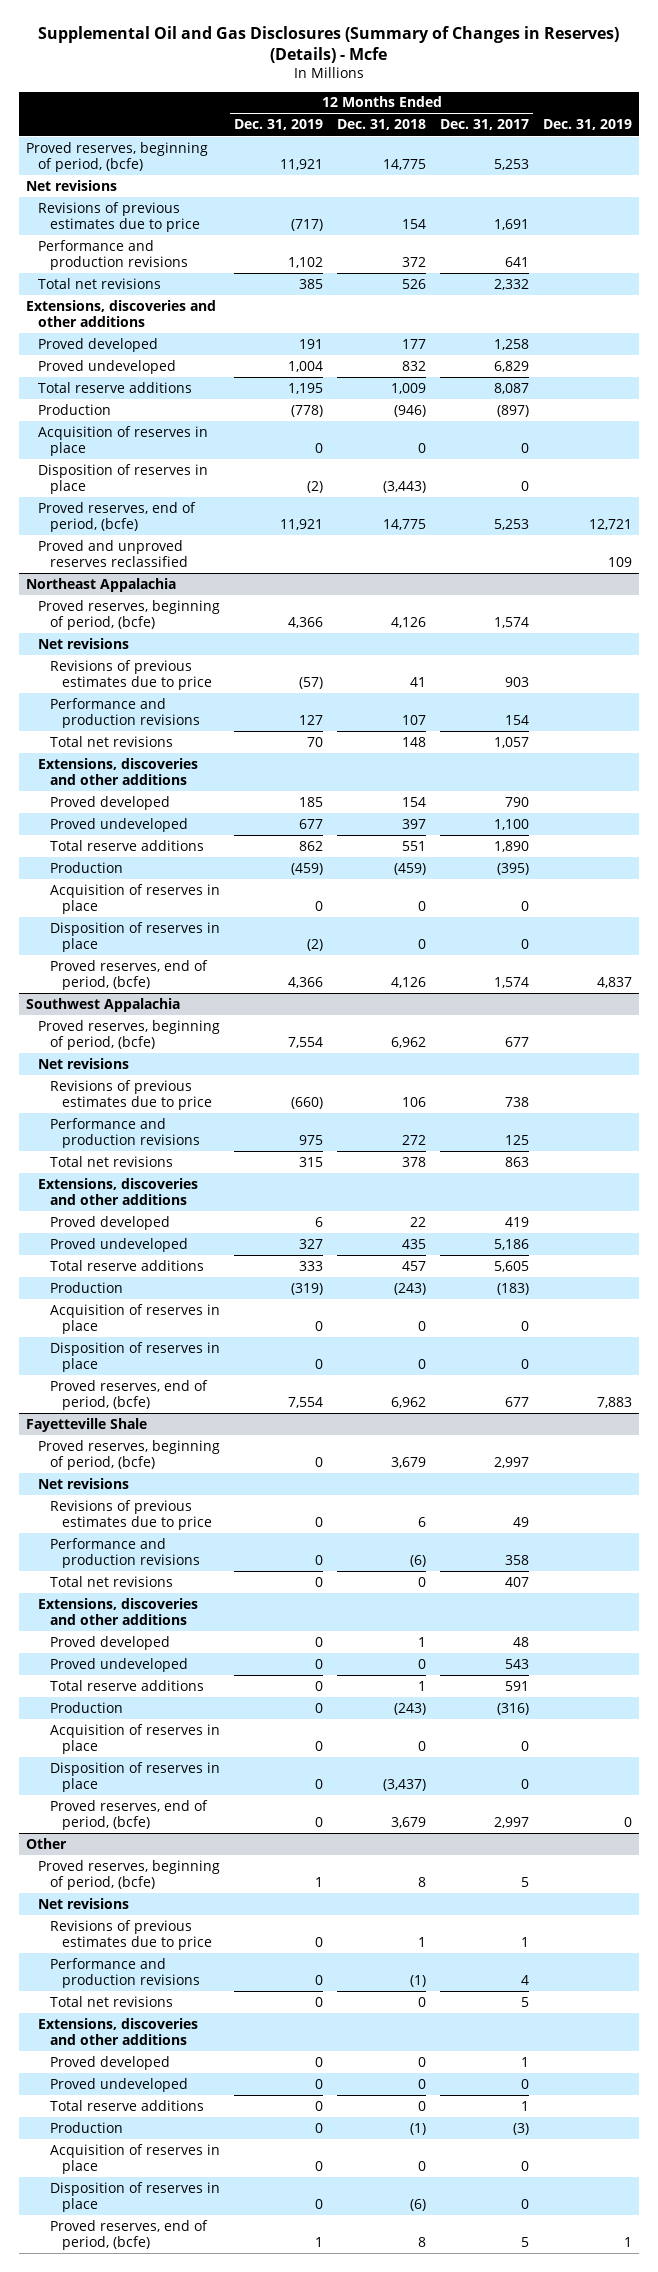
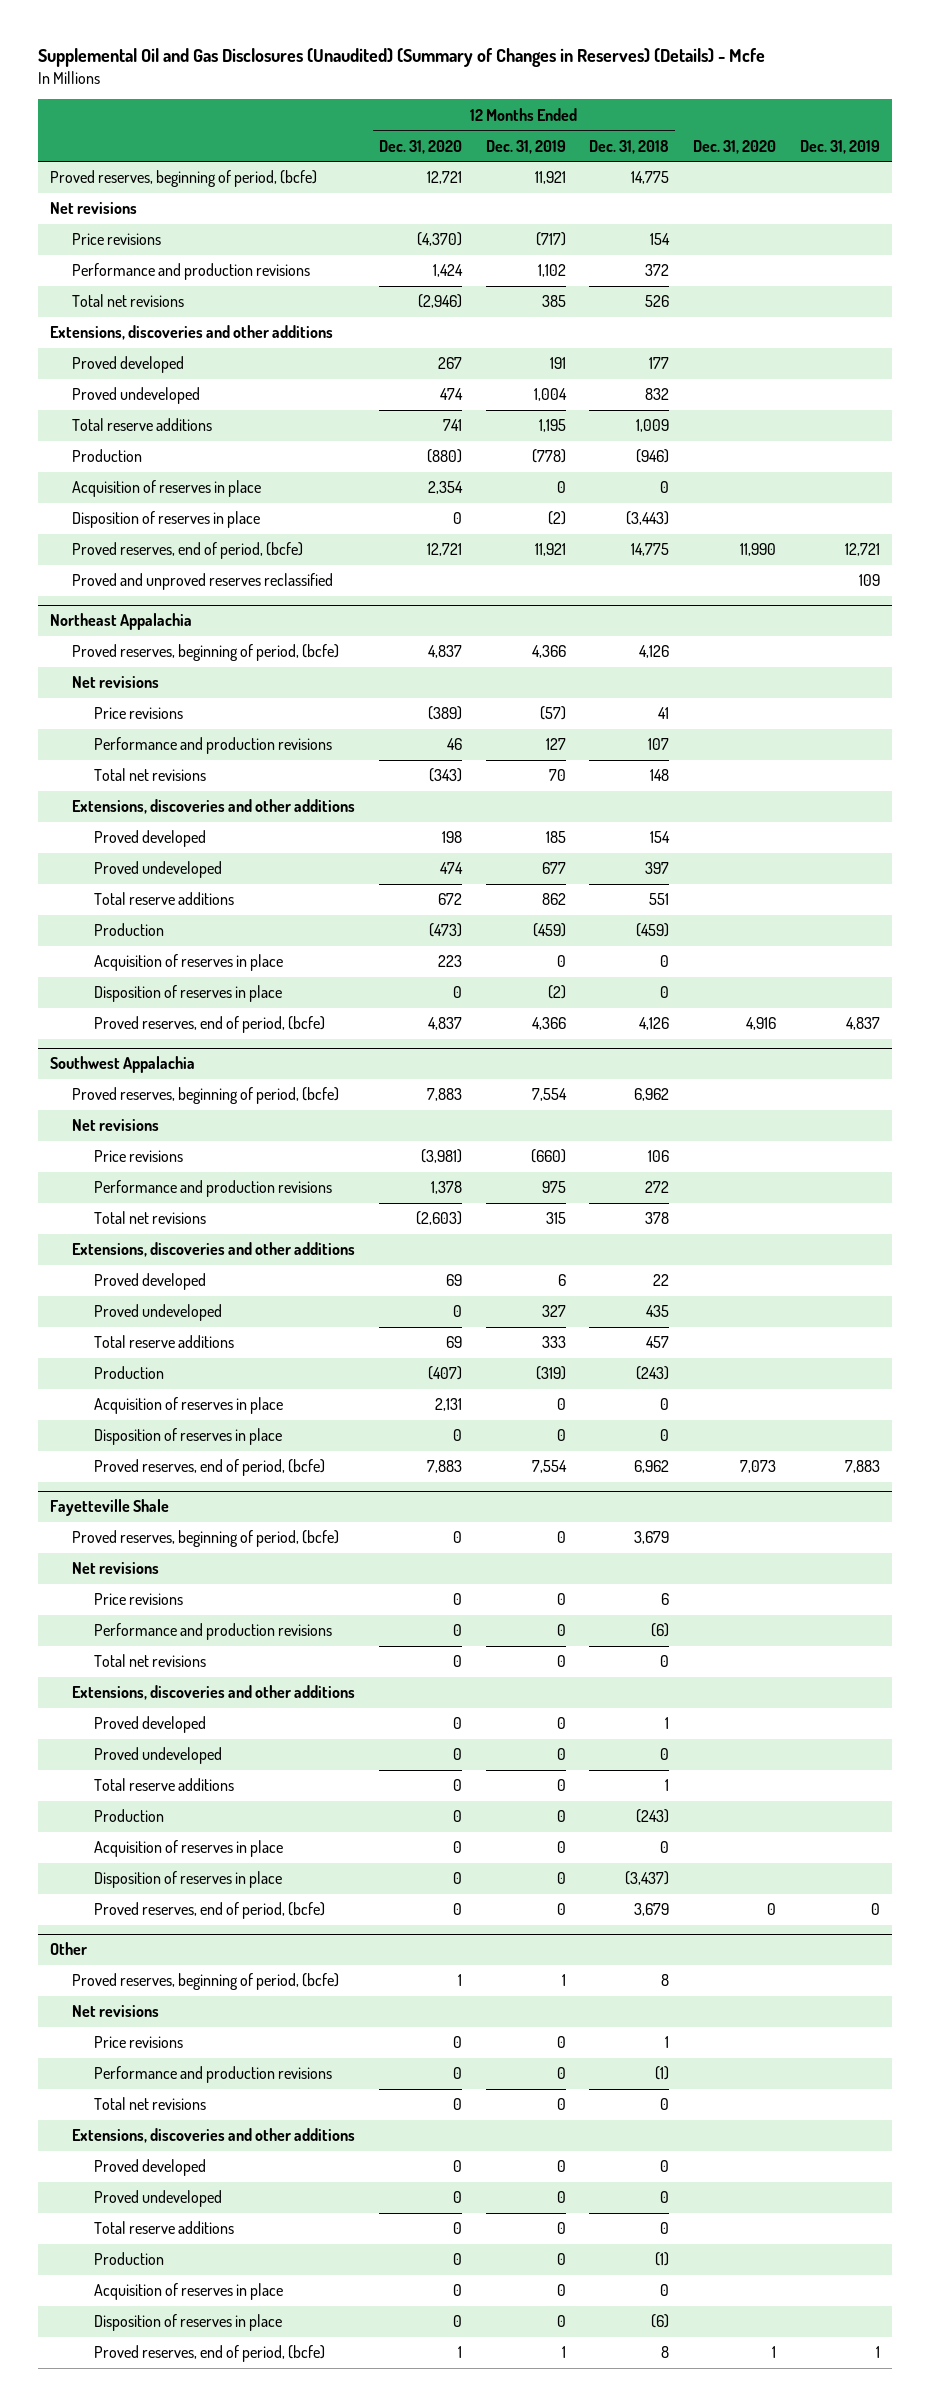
[37,26,619,64] Supplemental Oil and Gas Disclosures (Summary of Changes in Reserves) (Details) - Mcfe -> [37,48,765,68] Supplemental Oil and Gas Disclosures (Unaudited) (Summary of Changes in Reserves) (Details) - Mcfe
[440,119,530,131] Dec. 31, 2017 -> none
none -> [378,139,462,154] Dec. 31, 2020
none -> [693,139,777,154] Dec. 31, 2020
[37,201,200,233] Revisions of previous estimates due to price -> [71,233,161,246] Price revisions
[49,659,212,691] Revisions of previous estimates due to price -> [94,707,184,720] Price revisions
[49,1079,212,1111] Revisions of previous estimates due to price -> [94,1150,184,1163] Price revisions
[49,1499,212,1531] Revisions of previous estimates due to price -> [94,1593,184,1606] Price revisions
[49,1919,212,1951] Revisions of previous estimates due to price -> [94,2036,184,2049] Price revisions

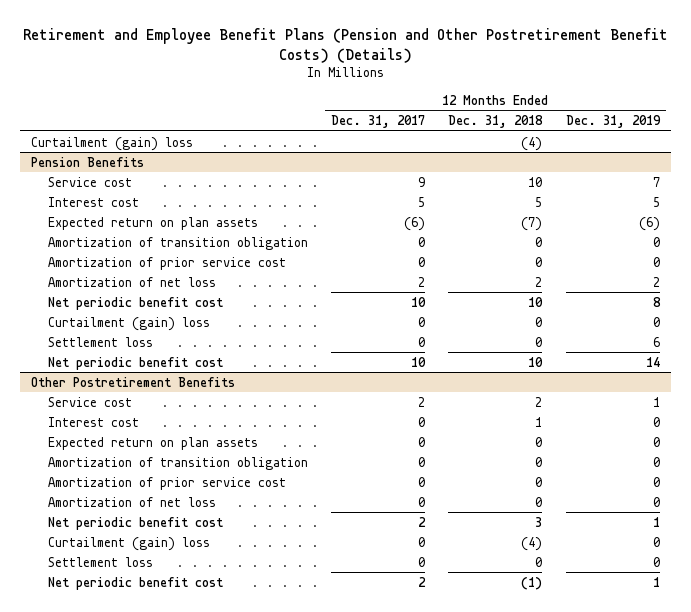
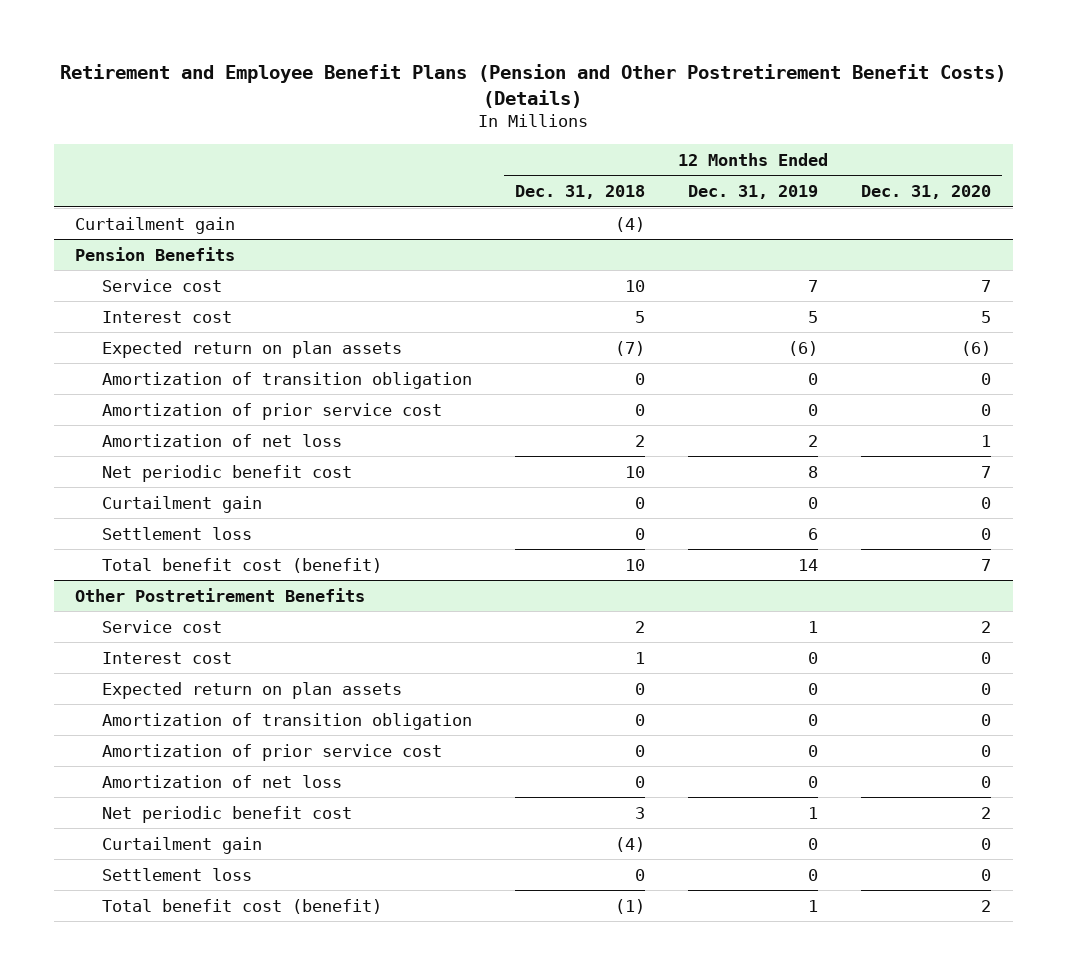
[331,115,426,129] Dec. 31, 2017 -> none
none -> [860,185,991,200] Dec. 31, 2020
[31,136,194,151] Curtailment (gain) loss -> [75,216,236,234] Curtailment gain
[47,316,210,331] Curtailment (gain) loss -> [101,495,262,513] Curtailment gain
[47,356,223,370] Net periodic benefit cost -> [101,557,382,573] Total benefit cost (benefit)
[47,536,210,551] Curtailment (gain) loss -> [101,836,262,854] Curtailment gain
[47,576,223,590] Net periodic benefit cost -> [101,898,382,914] Total benefit cost (benefit)

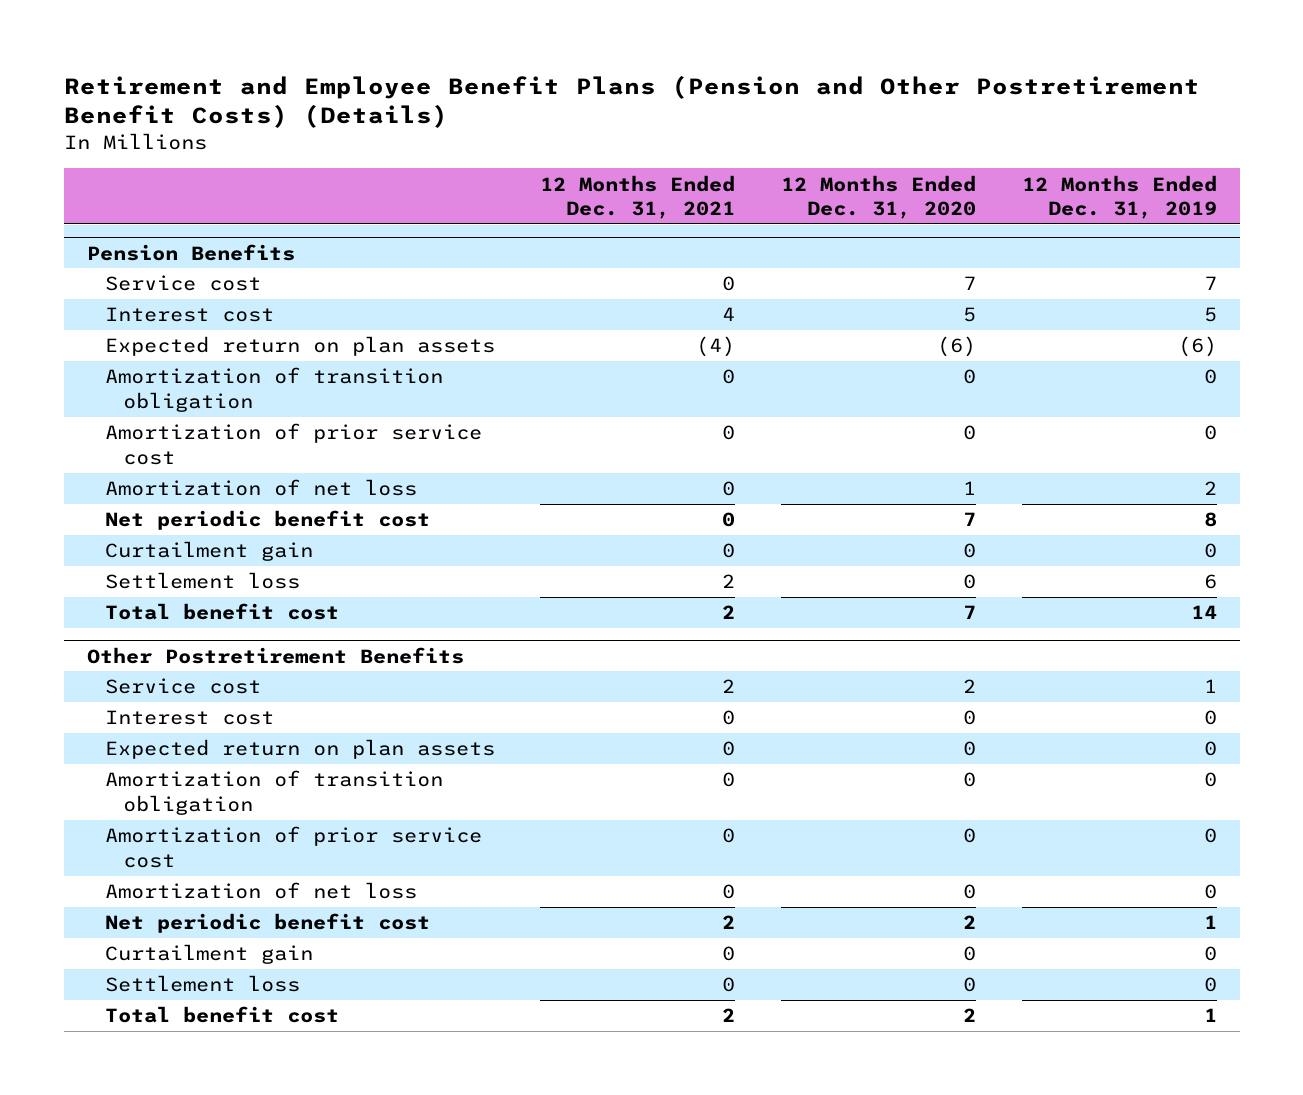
[514,185,645,200] Dec. 31, 2018 -> none
none -> [540,174,736,220] 12 Months Ended Dec. 31, 2021
[75,216,236,234] Curtailment gain -> none
[101,557,382,573] Total benefit cost (benefit) -> [104,603,339,621] Total benefit cost
[101,898,382,914] Total benefit cost (benefit) -> [104,1006,339,1024] Total benefit cost

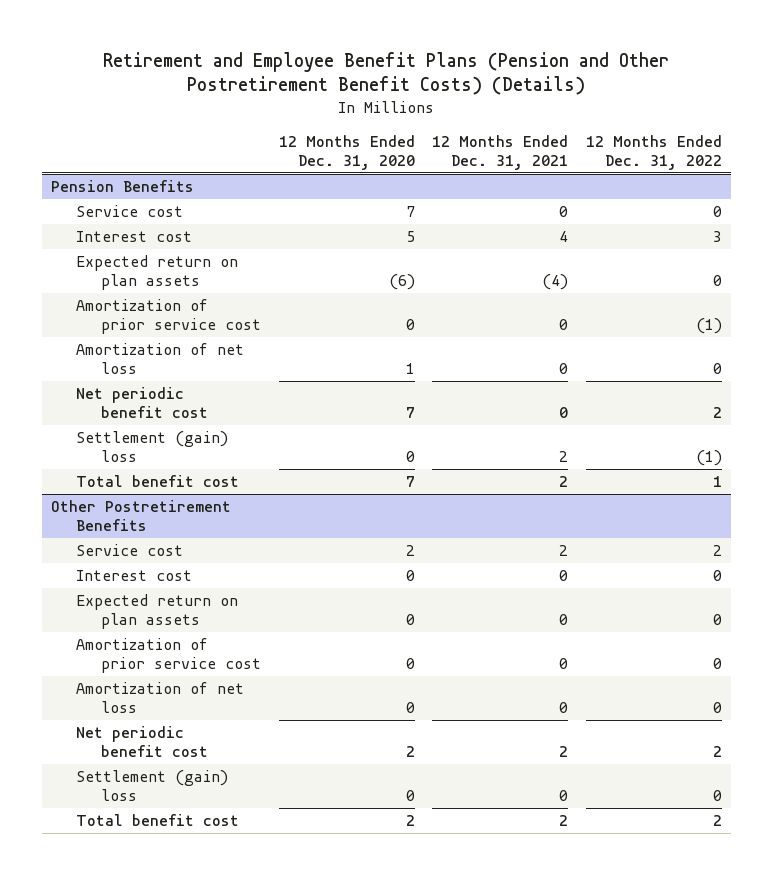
[1021,174,1217,220] 12 Months Ended Dec. 31, 2019 -> none
none -> [585,134,722,170] 12 Months Ended Dec. 31, 2022
[104,367,443,412] Amortization of transition obligation -> none
[104,541,313,562] Curtailment gain -> none
[104,572,300,590] Settlement loss -> [75,430,228,462] Settlement (gain) loss
[104,770,443,815] Amortization of transition obligation -> none
[104,944,313,965] Curtailment gain -> none
[104,975,300,993] Settlement loss -> [75,769,228,801] Settlement (gain) loss

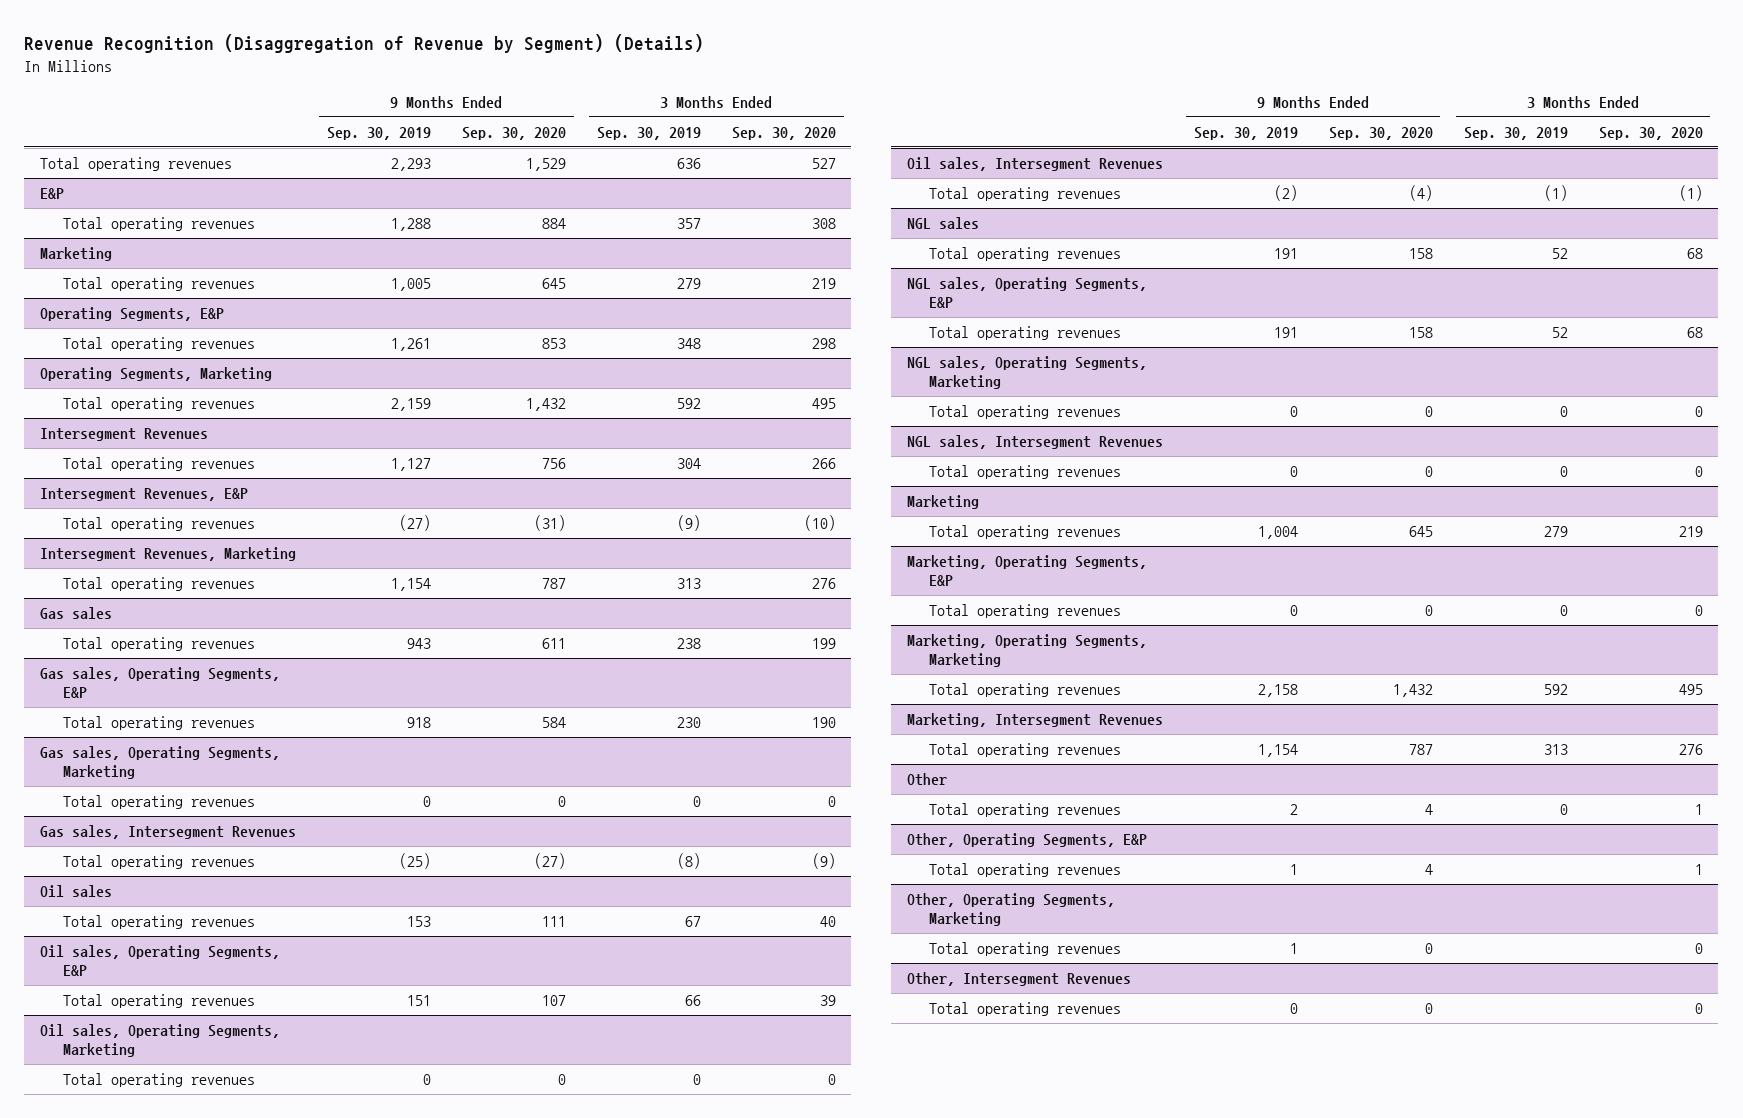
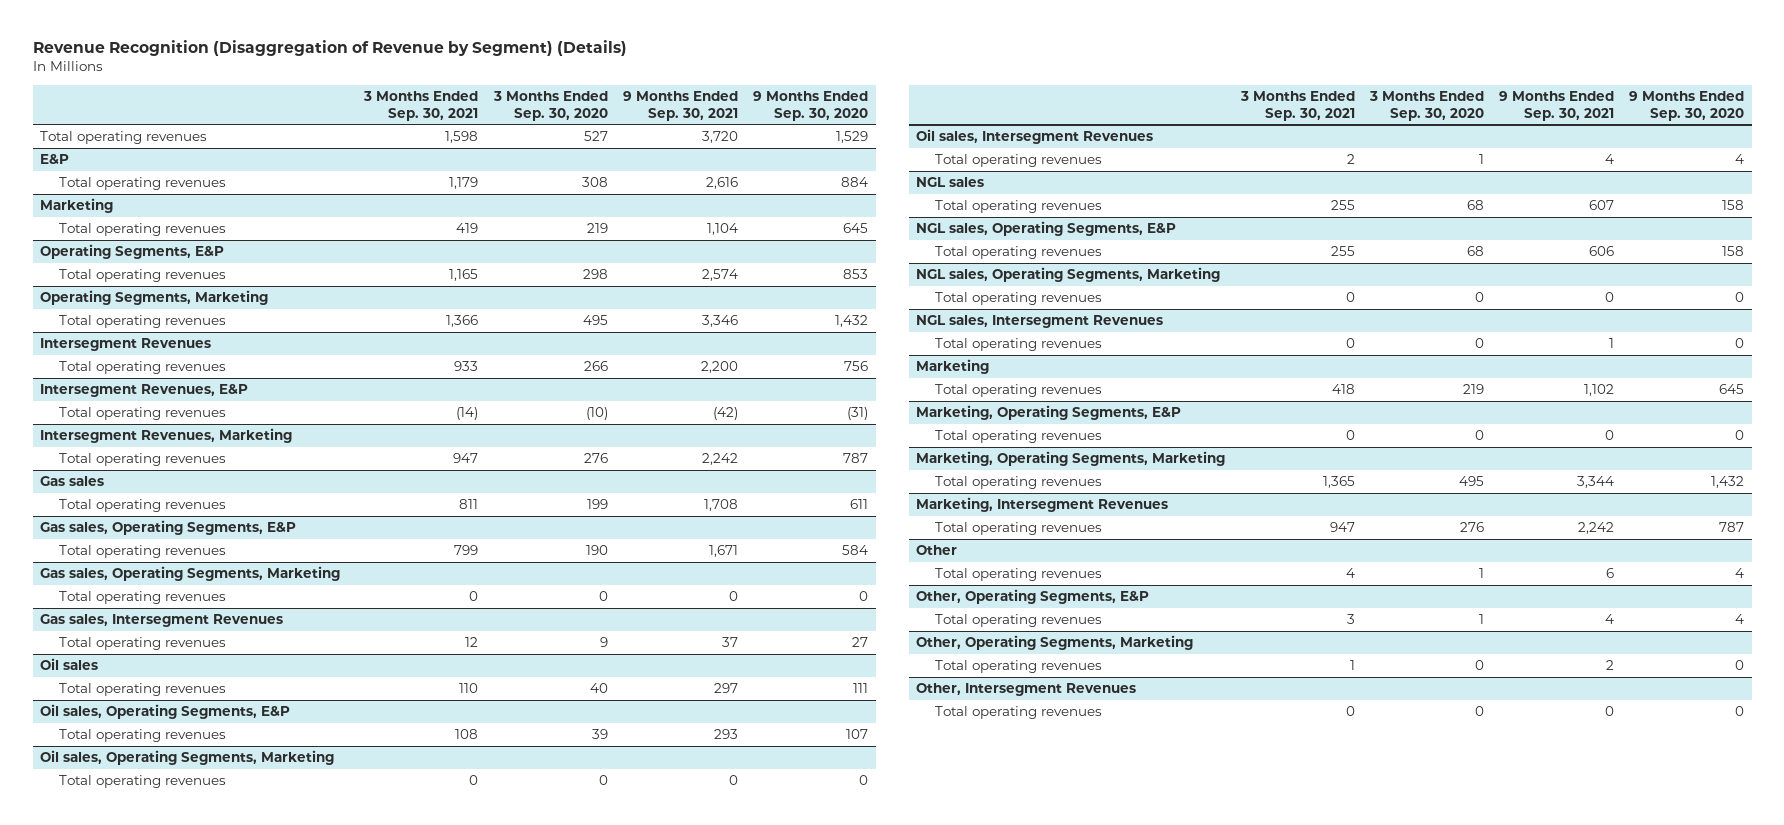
[326,126,431,140] Sep. 30, 2019 -> none
[596,126,701,140] Sep. 30, 2019 -> none
none -> [363,90,479,121] 3 Months Ended Sep. 30, 2021
none -> [622,90,738,121] 9 Months Ended Sep. 30, 2021
[533,853,566,870] (27) -> [851,636,868,647] 27
[811,853,836,870] (9) -> [599,636,608,647] 9
[1408,185,1433,202] (4) -> [1735,153,1745,164] 4
[1678,185,1703,202] (1) -> [1478,153,1484,164] 1

